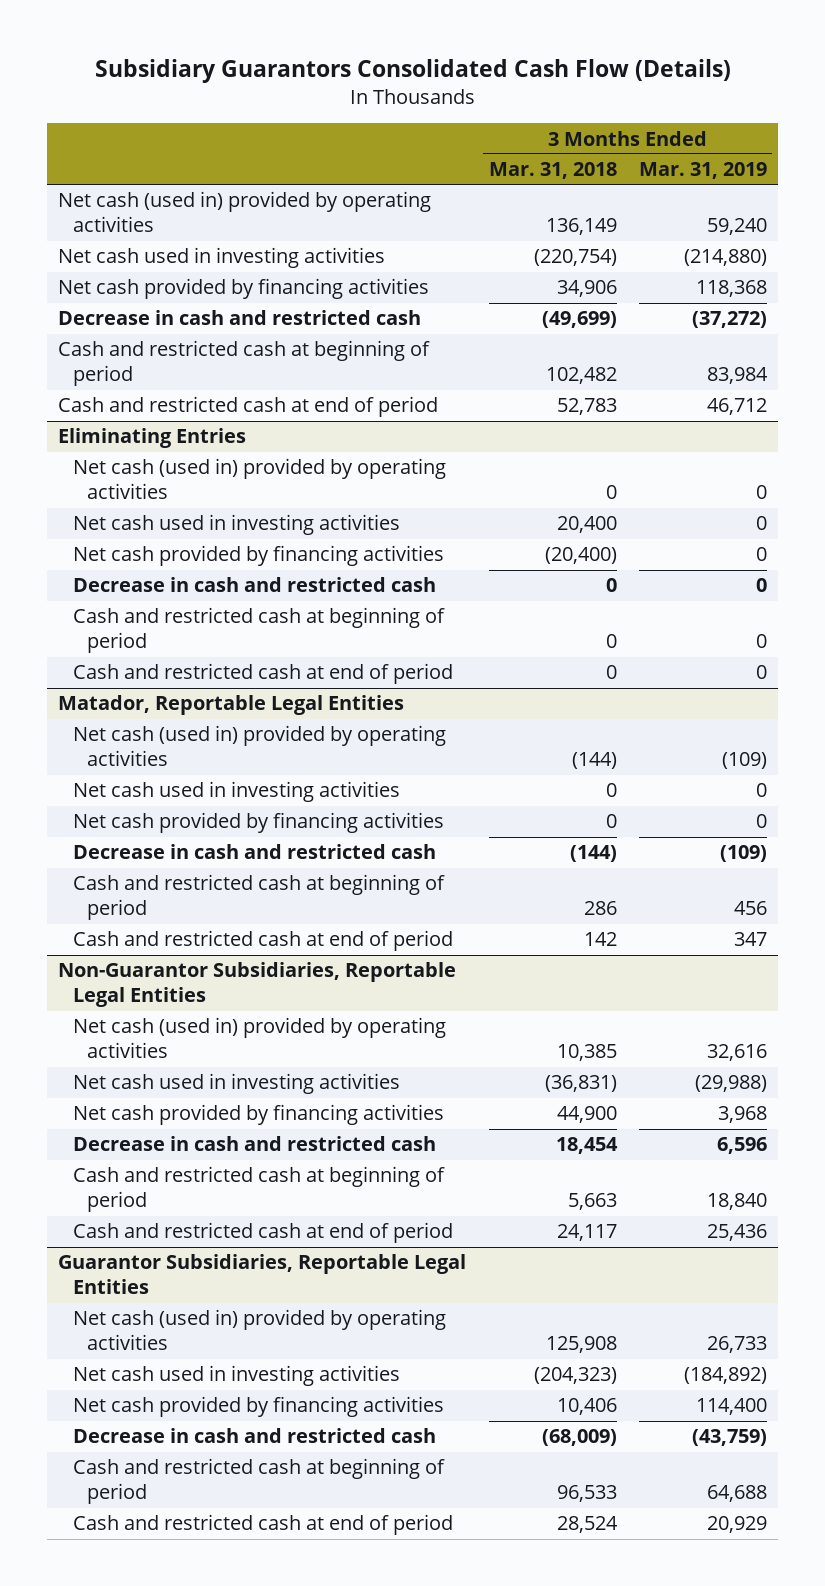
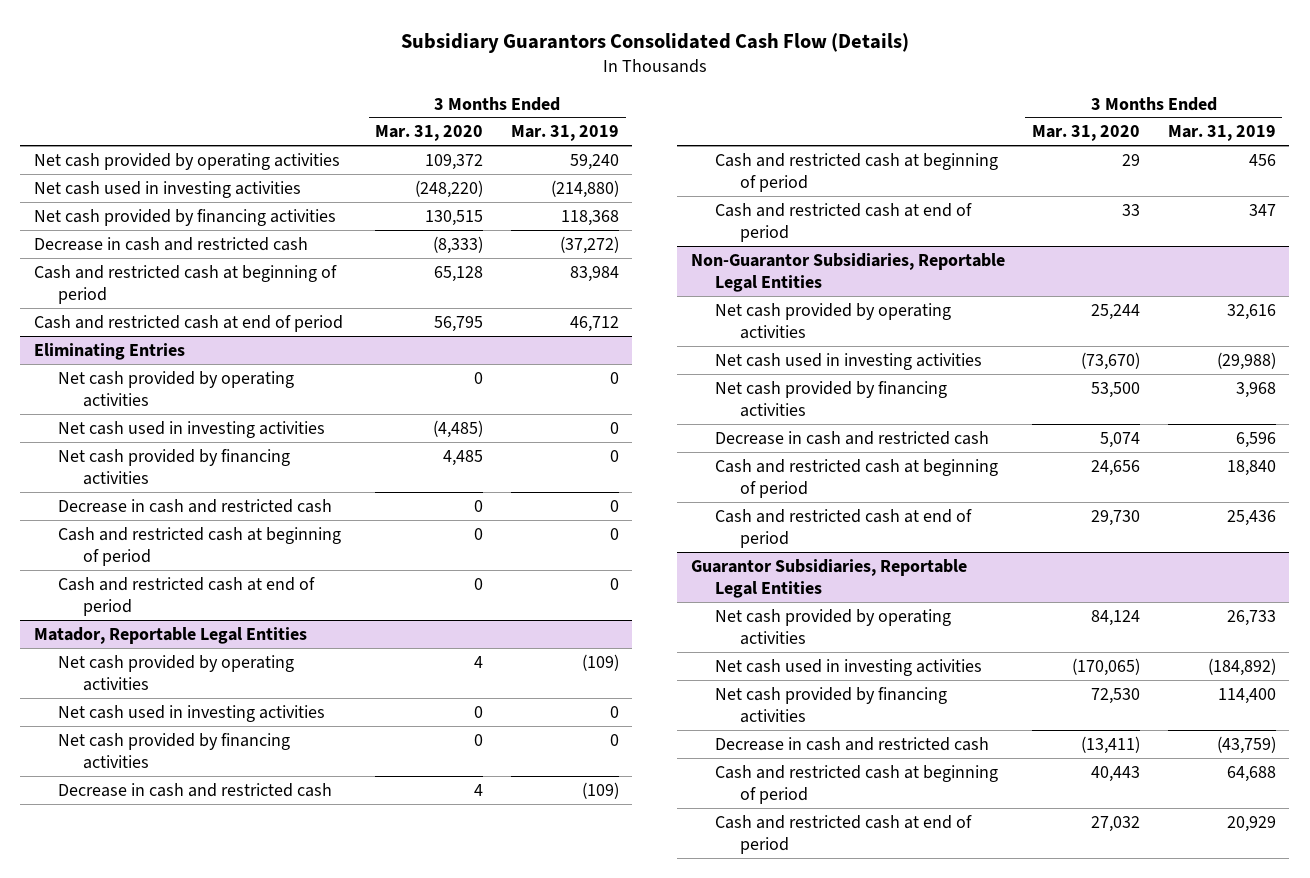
[488,162,617,180] Mar. 31, 2018 -> none
none -> [375,125,484,142] Mar. 31, 2020
[58,191,432,233] Net cash (used in) provided by operating activities -> [34,152,341,170] Net cash provided by operating activities
[72,458,446,500] Net cash (used in) provided by operating activities -> [58,370,295,408] Net cash provided by operating activities
[72,725,446,767] Net cash (used in) provided by operating activities -> [58,654,295,692] Net cash provided by operating activities
[72,1017,446,1059] Net cash (used in) provided by operating activities -> [715,302,952,340] Net cash provided by operating activities
[72,1309,446,1351] Net cash (used in) provided by operating activities -> [715,608,952,646] Net cash provided by operating activities

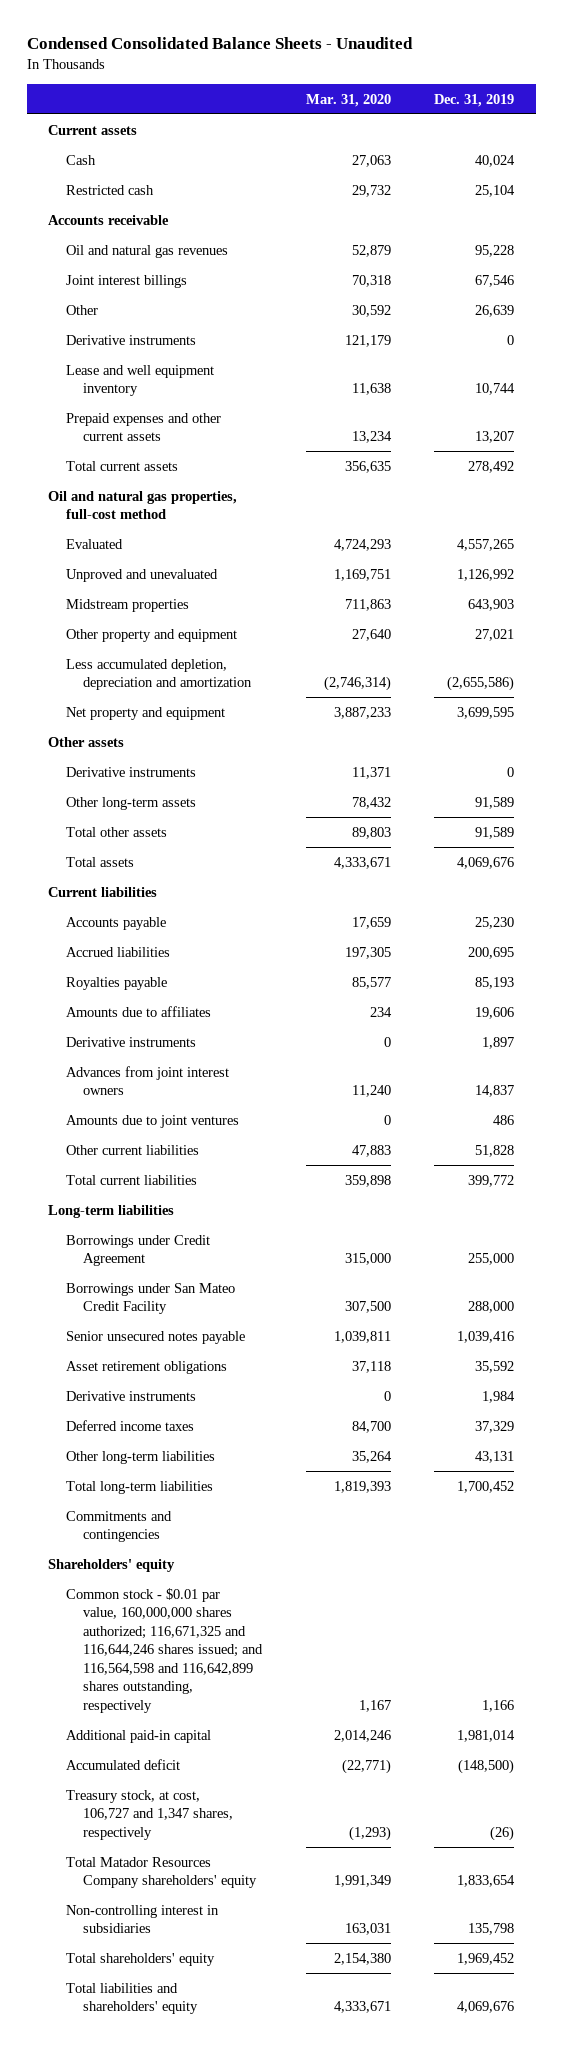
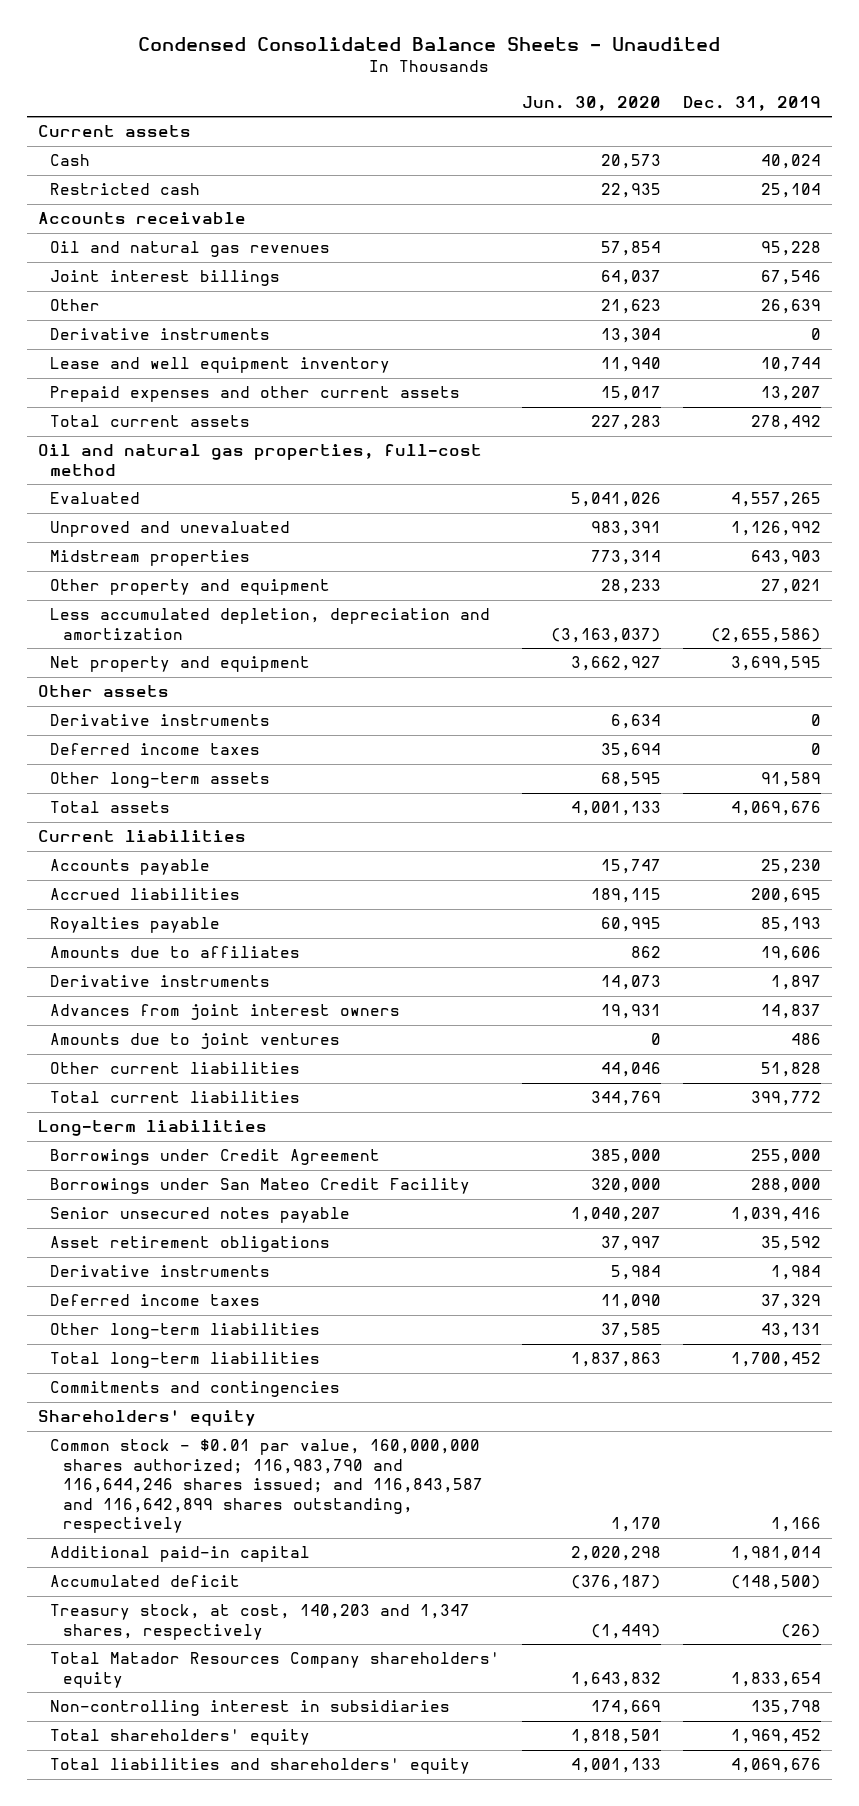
[305,93,391,107] Mar. 31, 2020 -> none
none -> [522,96,662,112] Jun. 30, 2020
none -> [50,743,261,756] Deferred income taxes
[65,826,167,837] Total other assets -> none
[65,1587,264,1713] Common stock - $0.01 par value, 160,000,000 shares authorized; 116,671,325 and 116,644,246 shares issued; and 116,564,598 and 116,642,899 shares outstanding, respectively -> [50,1439,483,1534] Common stock - $0.01 par value, 160,000,000 shares authorized; 116,983,790 and 116,644,246 shares issued; and 116,843,587 and 116,642,899 shares outstanding, respectively
[65,1789,234,1840] Treasury stock, at cost, 106,727 and 1,347 shares, respectively -> [50,1604,471,1640] Treasury stock, at cost, 140,203 and 1,347 shares, respectively

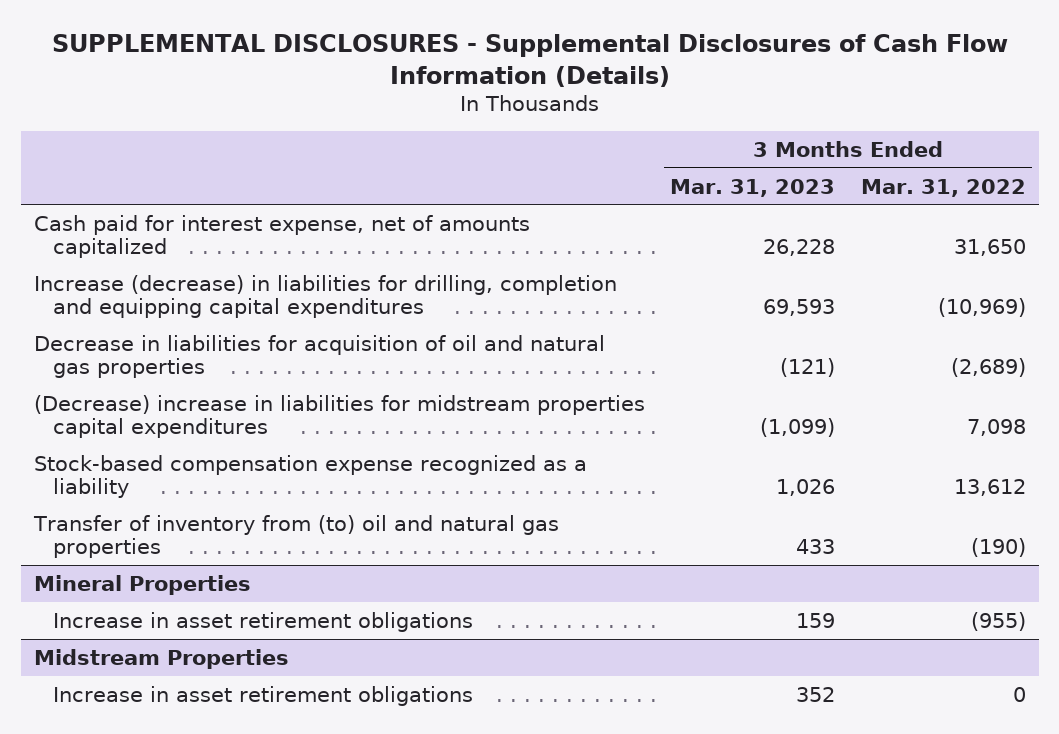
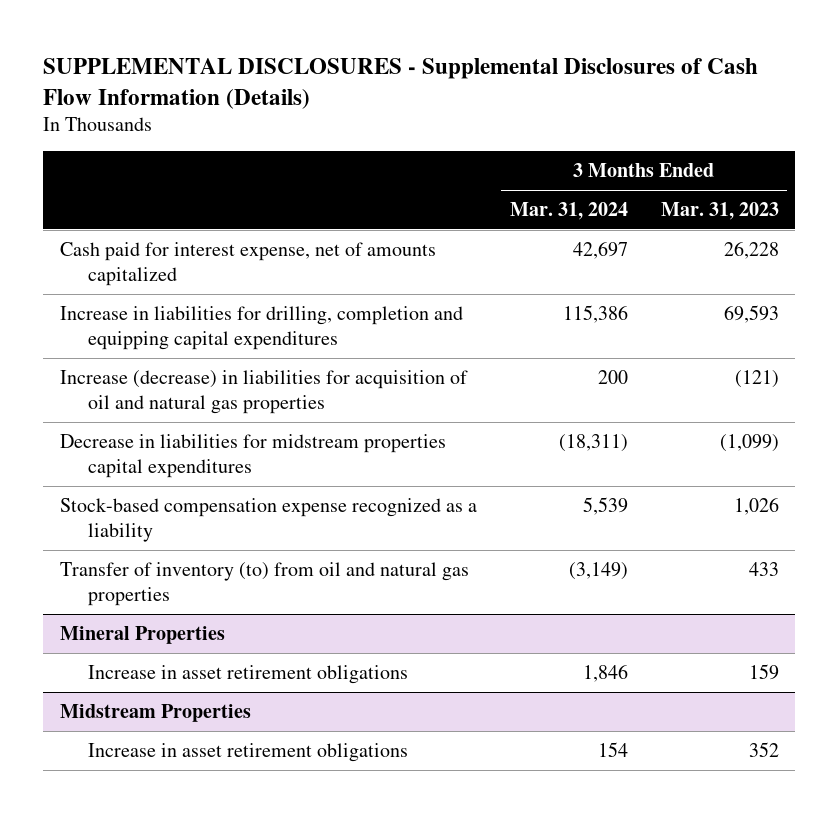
[860,178,1026,197] Mar. 31, 2022 -> none
none -> [509,201,628,220] Mar. 31, 2024
[33,274,617,319] Increase (decrease) in liabilities for drilling, completion and equipping capital expenditures -> [59,305,463,351] Increase in liabilities for drilling, completion and equipping capital expenditures
[33,334,605,379] Decrease in liabilities for acquisition of oil and natural gas properties -> [59,369,468,415] Increase (decrease) in liabilities for acquisition of oil and natural gas properties
[33,394,645,439] (Decrease) increase in liabilities for midstream properties capital expenditures -> [59,433,446,479] Decrease in liabilities for midstream properties capital expenditures
[32,514,559,559] Transfer of inventory from (to) oil and natural gas properties -> [59,561,469,607] Transfer of inventory (to) from oil and natural gas properties

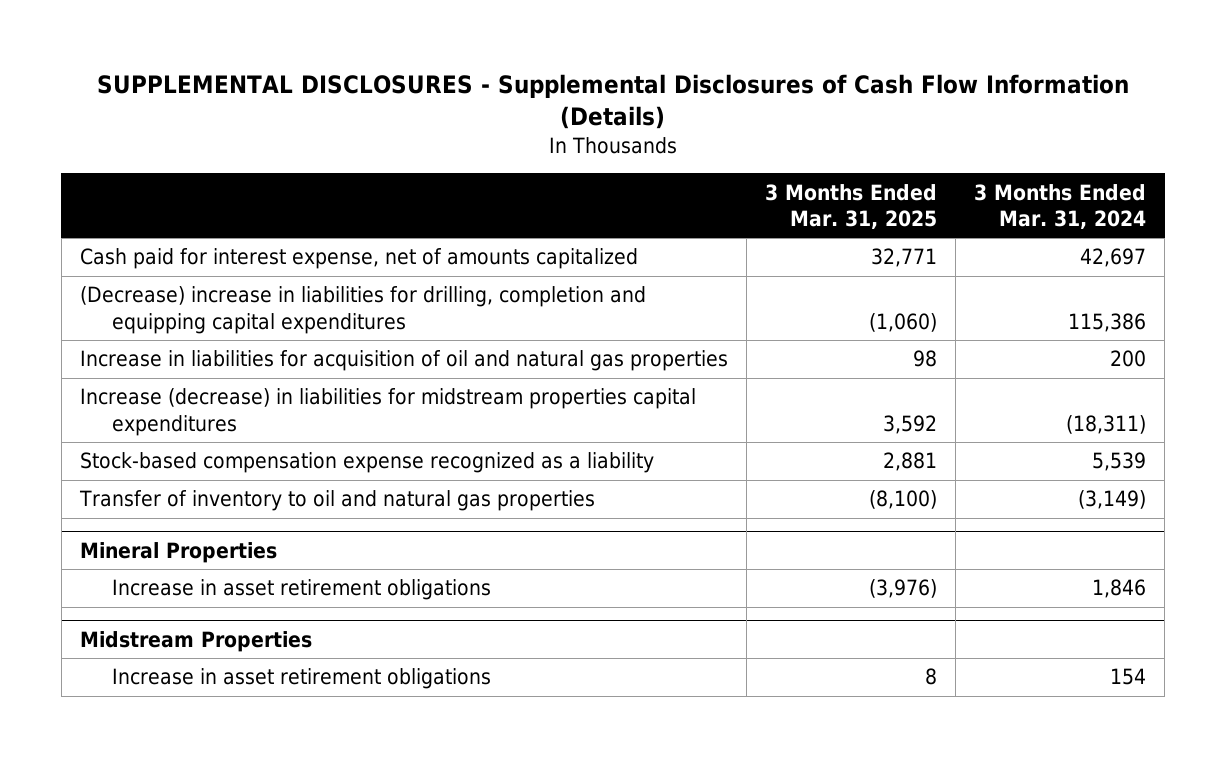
[660,201,779,220] Mar. 31, 2023 -> none
none -> [764,183,937,229] 3 Months Ended Mar. 31, 2025
[59,305,463,351] Increase in liabilities for drilling, completion and equipping capital expenditures -> [79,286,646,334] (Decrease) increase in liabilities for drilling, completion and equipping capital expenditures
[59,369,468,415] Increase (decrease) in liabilities for acquisition of oil and natural gas properties -> [79,350,728,372] Increase in liabilities for acquisition of oil and natural gas properties
[59,433,446,479] Decrease in liabilities for midstream properties capital expenditures -> [79,388,696,436] Increase (decrease) in liabilities for midstream properties capital expenditures
[59,561,469,607] Transfer of inventory (to) from oil and natural gas properties -> [78,490,595,512] Transfer of inventory to oil and natural gas properties

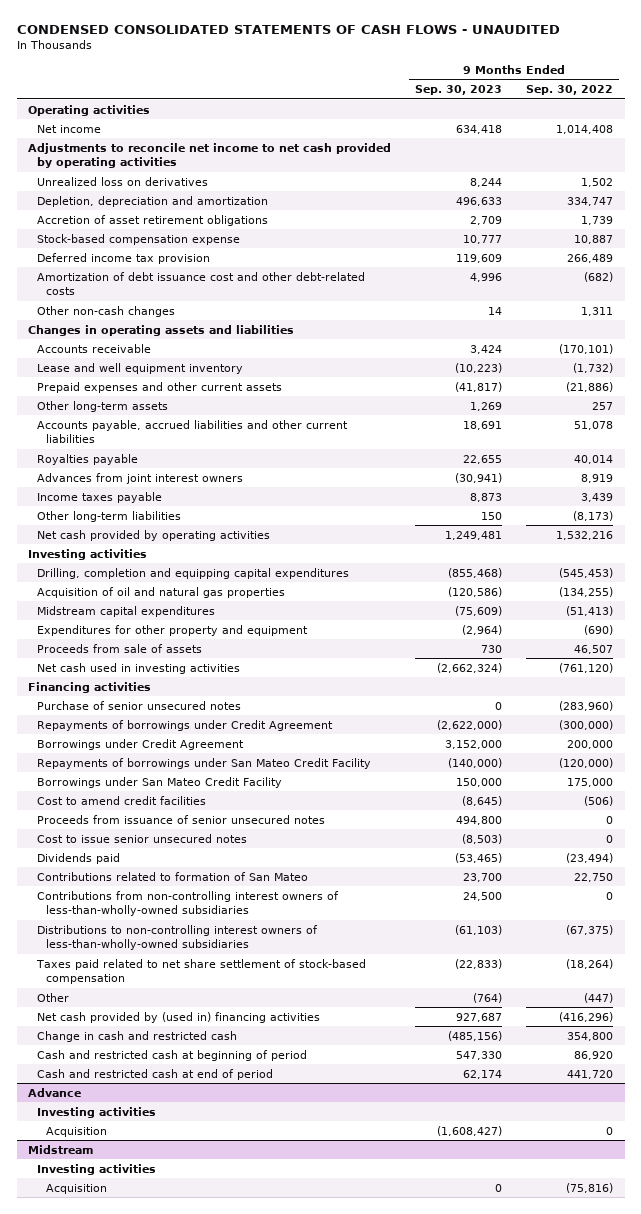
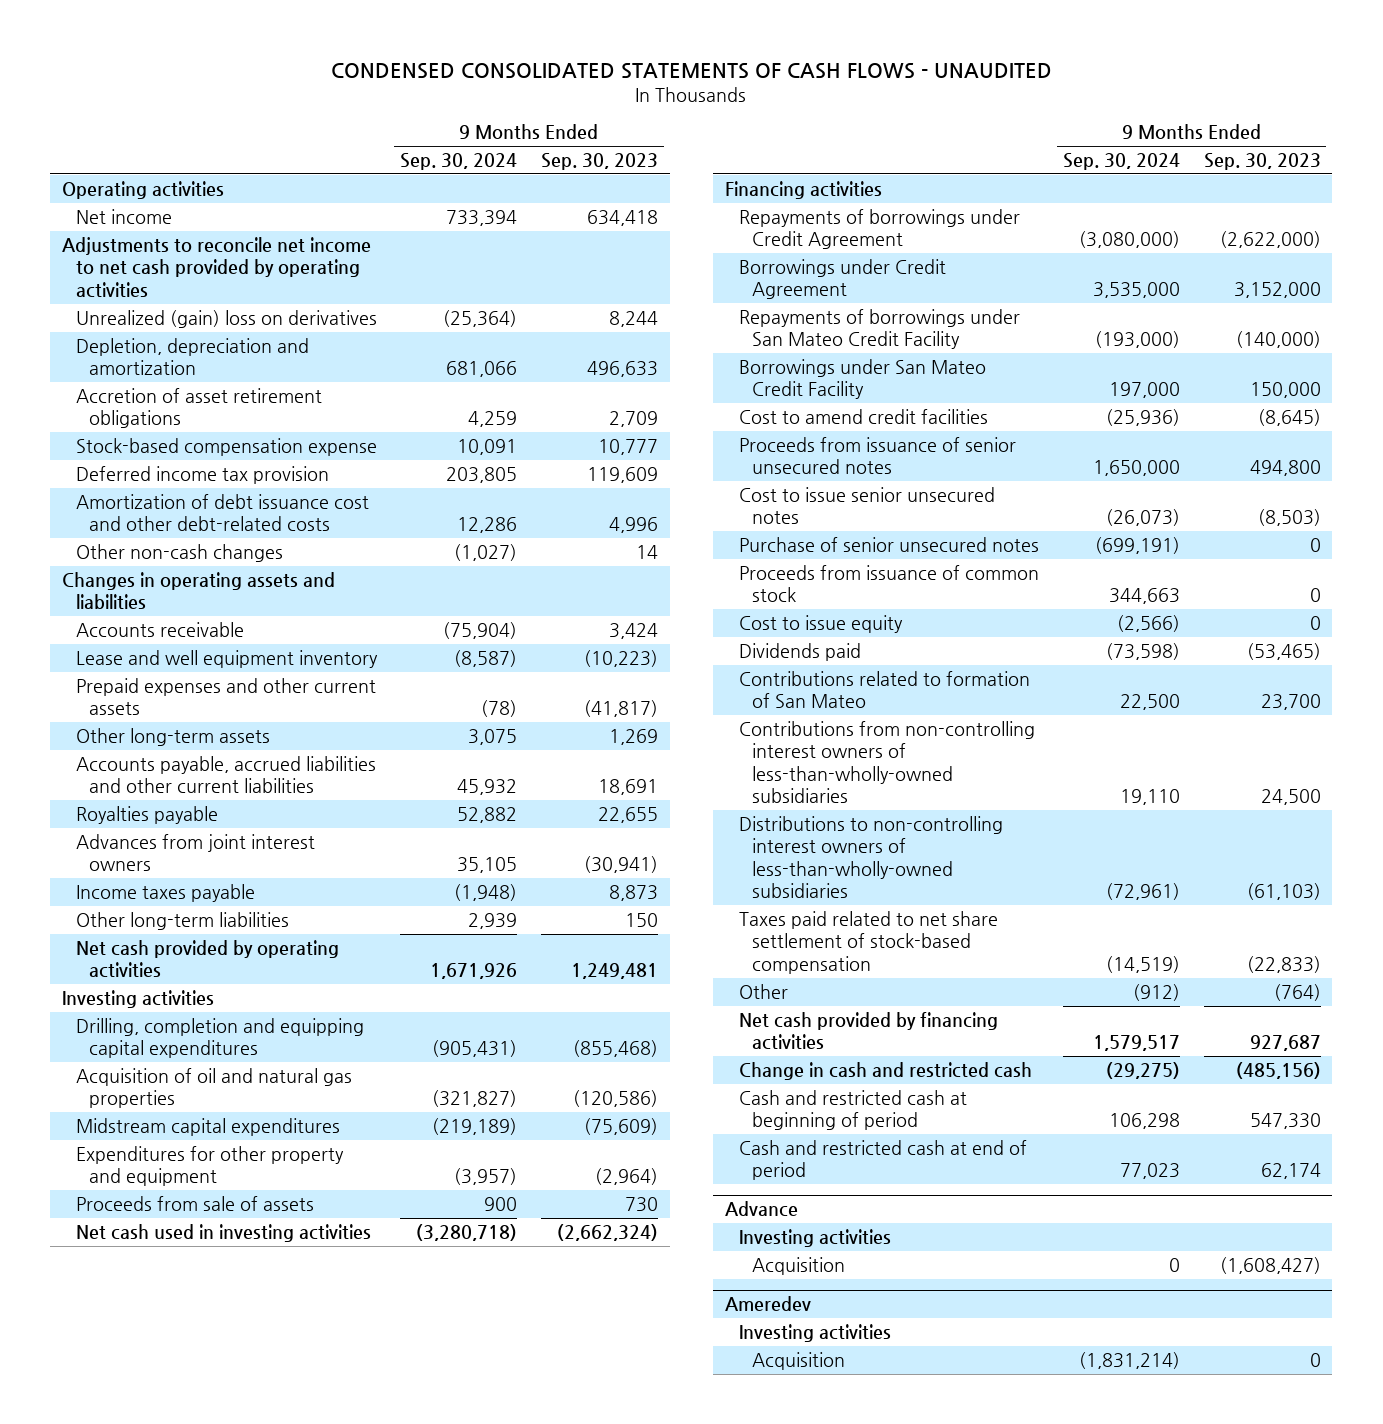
[525,85,613,96] Sep. 30, 2022 -> none
none -> [400,153,518,171] Sep. 30, 2024
[37,176,209,186] Unrealized loss on derivatives -> [75,309,377,328] Unrealized (gain) loss on derivatives
[37,700,242,710] Purchase of senior unsecured notes -> [738,536,1039,552] Purchase of senior unsecured notes
none -> [738,564,1039,603] Proceeds from issuance of common stock
none -> [738,614,903,633] Cost to issue equity
[37,1011,321,1023] Net cash provided by (used in) financing activities -> [738,1011,998,1051] Net cash provided by financing activities
[28,1144,94,1154] Midstream -> none
none -> [724,1296,811,1312] Ameredev

